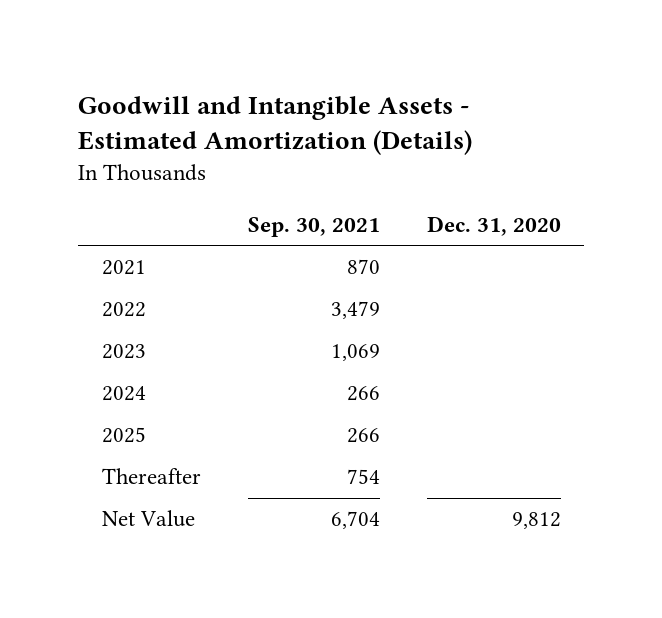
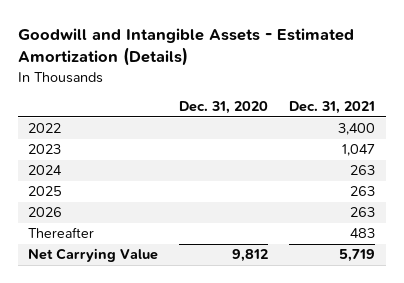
[247,216,380,237] Sep. 30, 2021 -> none
none -> [289,101,376,115] Dec. 31, 2021
[101,260,146,276] 2021 -> none
none -> [28,207,63,218] 2026
[101,510,195,528] Net Value -> [28,248,159,263] Net Carrying Value

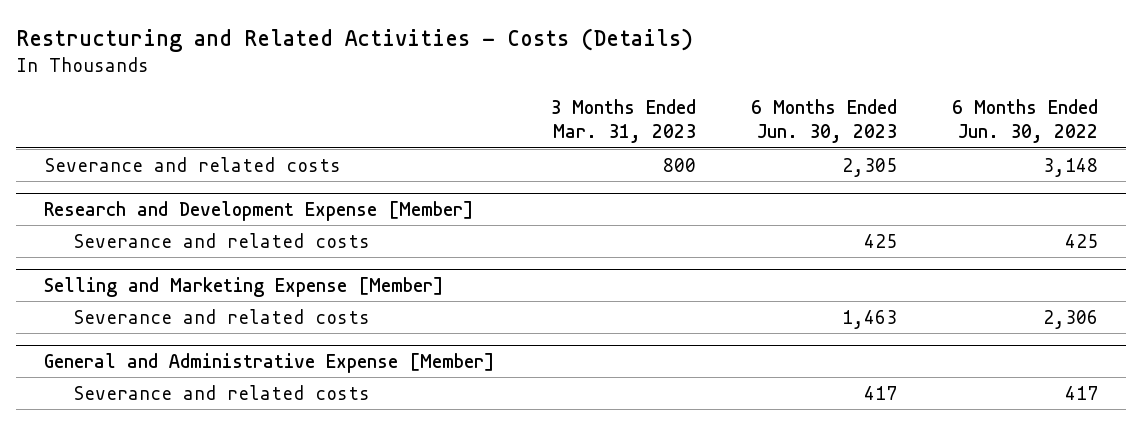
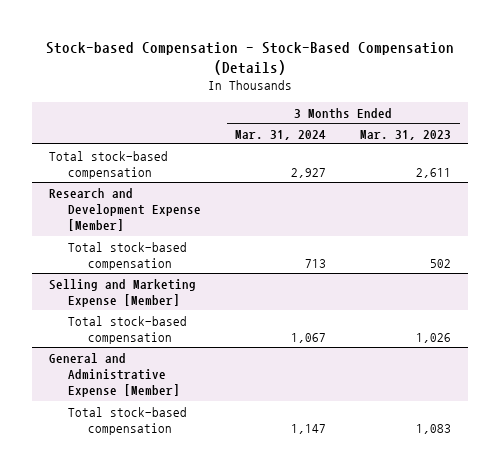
[16,28,694,53] Restructuring and Related Activities - Costs (Details) -> [45,41,454,75] Stock-based Compensation - Stock-Based Compensation (Details)
[751,98,898,144] 6 Months Ended Jun. 30, 2023 -> none
[952,98,1099,144] 6 Months Ended Jun. 30, 2022 -> none
none -> [235,129,327,140] Mar. 31, 2024
[44,156,342,172] Severance and related costs -> none
none -> [48,150,168,179] Total stock-based compensation
[72,232,370,248] Severance and related costs -> none
none -> [68,241,188,270] Total stock-based compensation
[72,308,370,324] Severance and related costs -> none
none -> [68,315,188,344] Total stock-based compensation
[72,384,370,400] Severance and related costs -> none
none -> [68,406,188,435] Total stock-based compensation

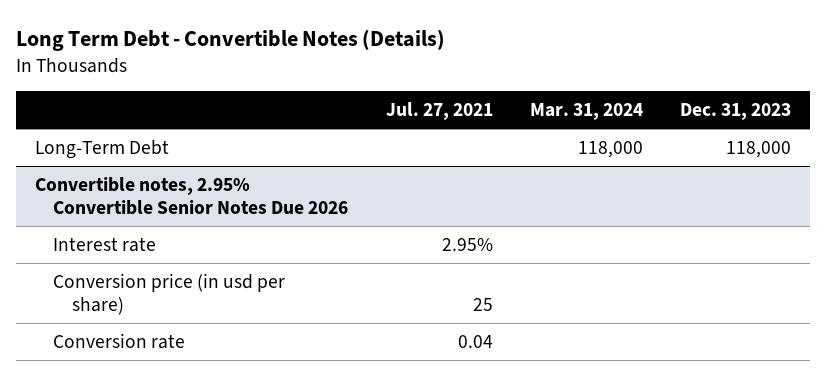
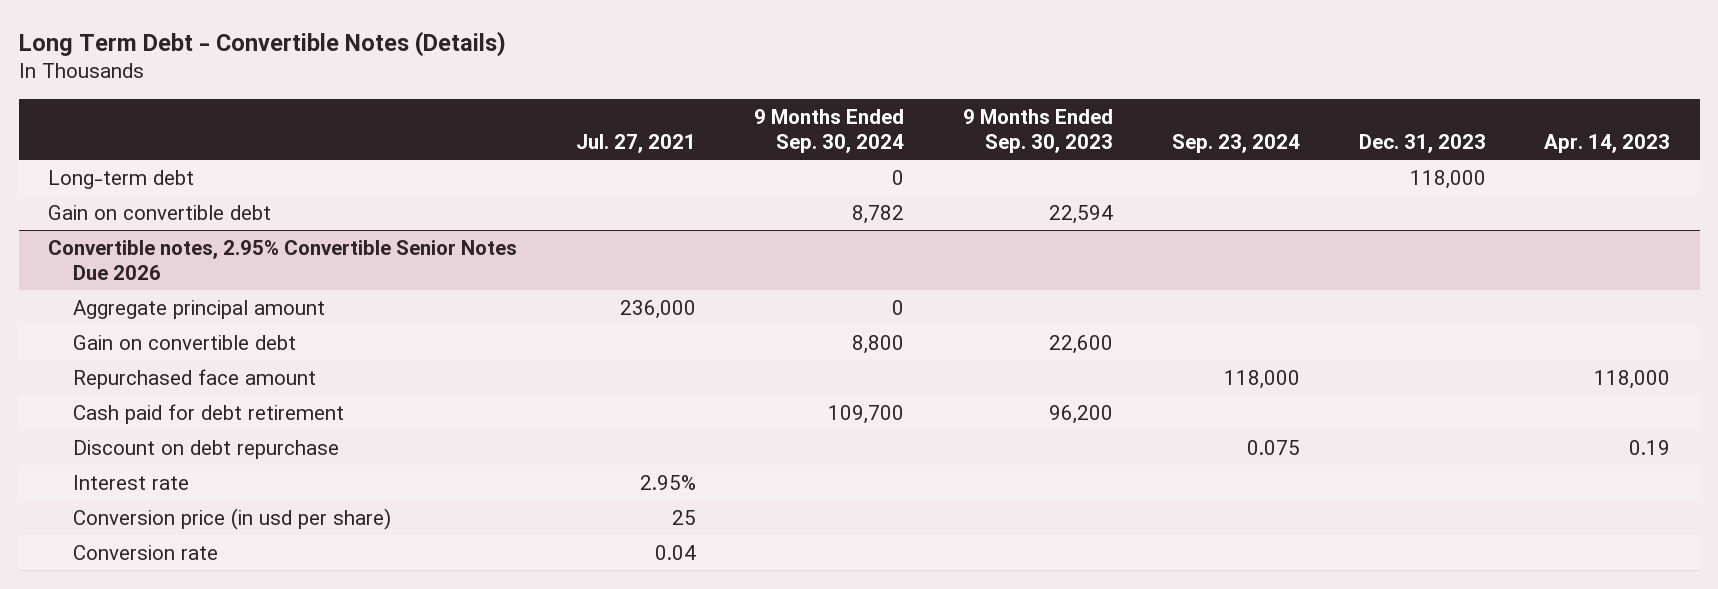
[529,103,643,121] Mar. 31, 2024 -> none
none -> [754,108,905,153] 9 Months Ended Sep. 30, 2024
none -> [963,108,1114,153] 9 Months Ended Sep. 30, 2023
none -> [1171,133,1300,153] Sep. 23, 2024
none -> [1544,133,1671,153] Apr. 14, 2023
[34,139,169,159] Long-Term Debt -> [47,169,194,189] Long-term debt
none -> [47,204,271,220] Gain on convertible debt
none -> [73,299,326,319] Aggregate principal amount
none -> [73,334,297,350] Gain on convertible debt
none -> [73,368,317,389] Repurchased face amount
none -> [73,403,345,424] Cash paid for debt retirement
none -> [73,439,340,459] Discount on debt repurchase

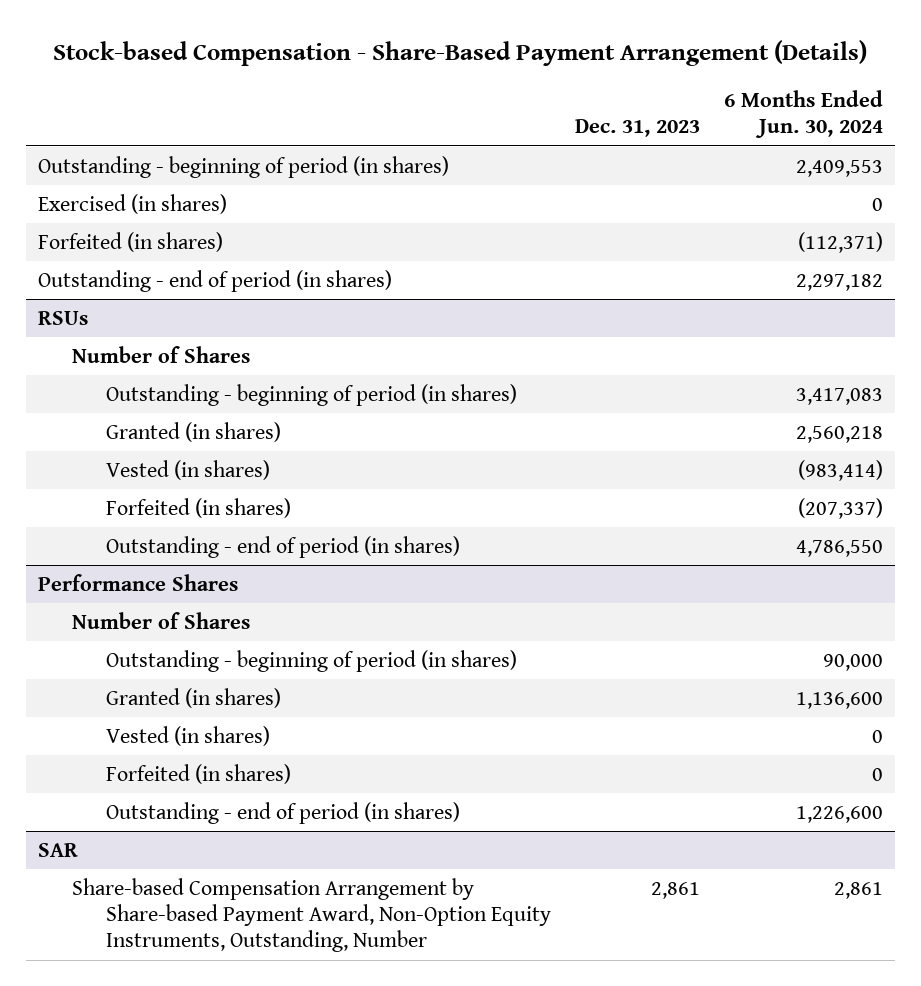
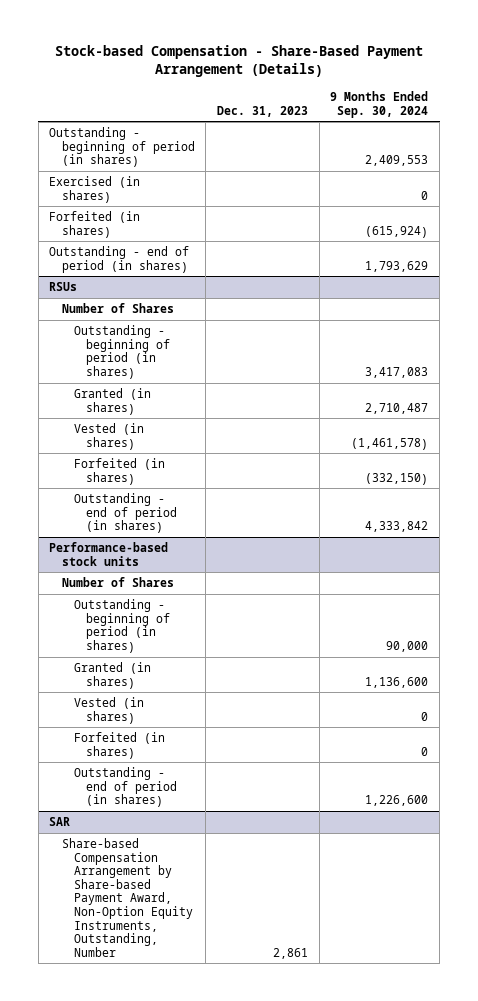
[723,89,883,139] 6 Months Ended Jun. 30, 2024 -> none
none -> [330,90,429,118] 9 Months Ended Sep. 30, 2024
[38,573,239,591] Performance Shares -> [49,542,169,566] Performance-based stock units

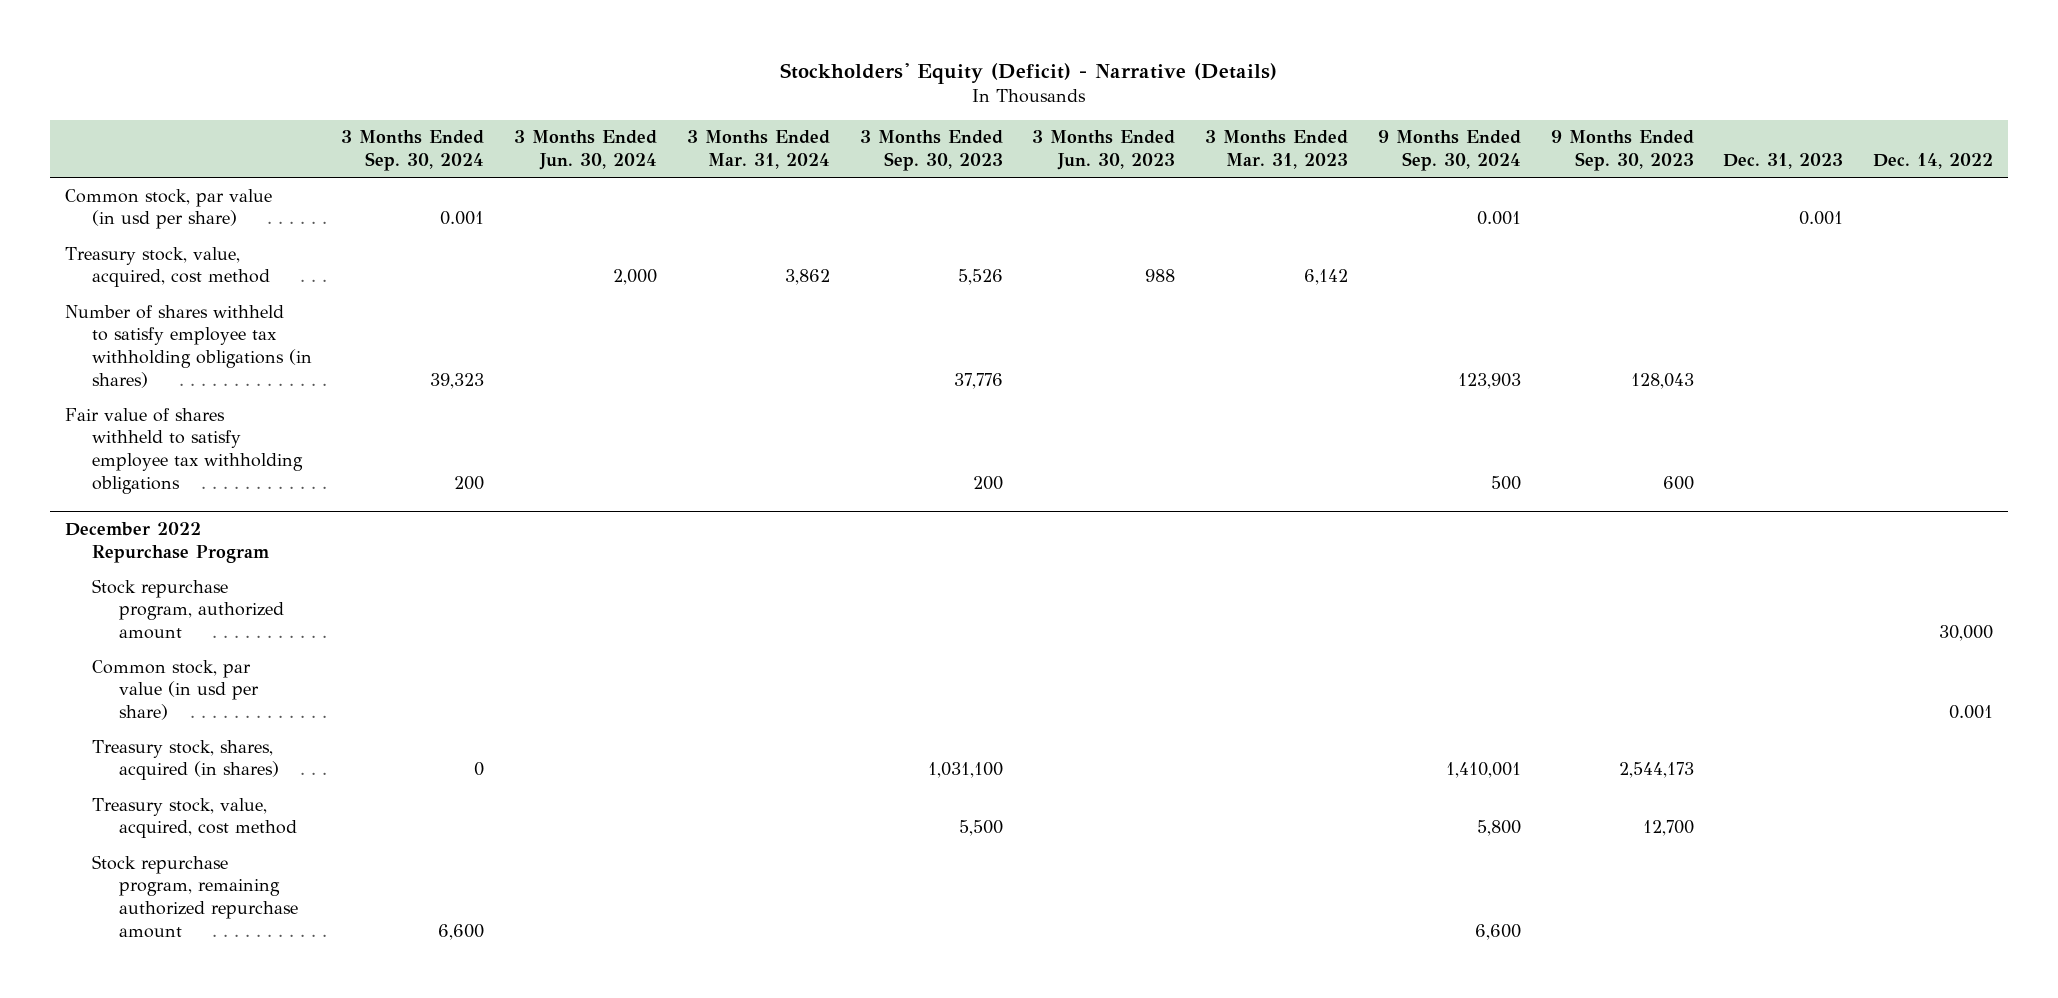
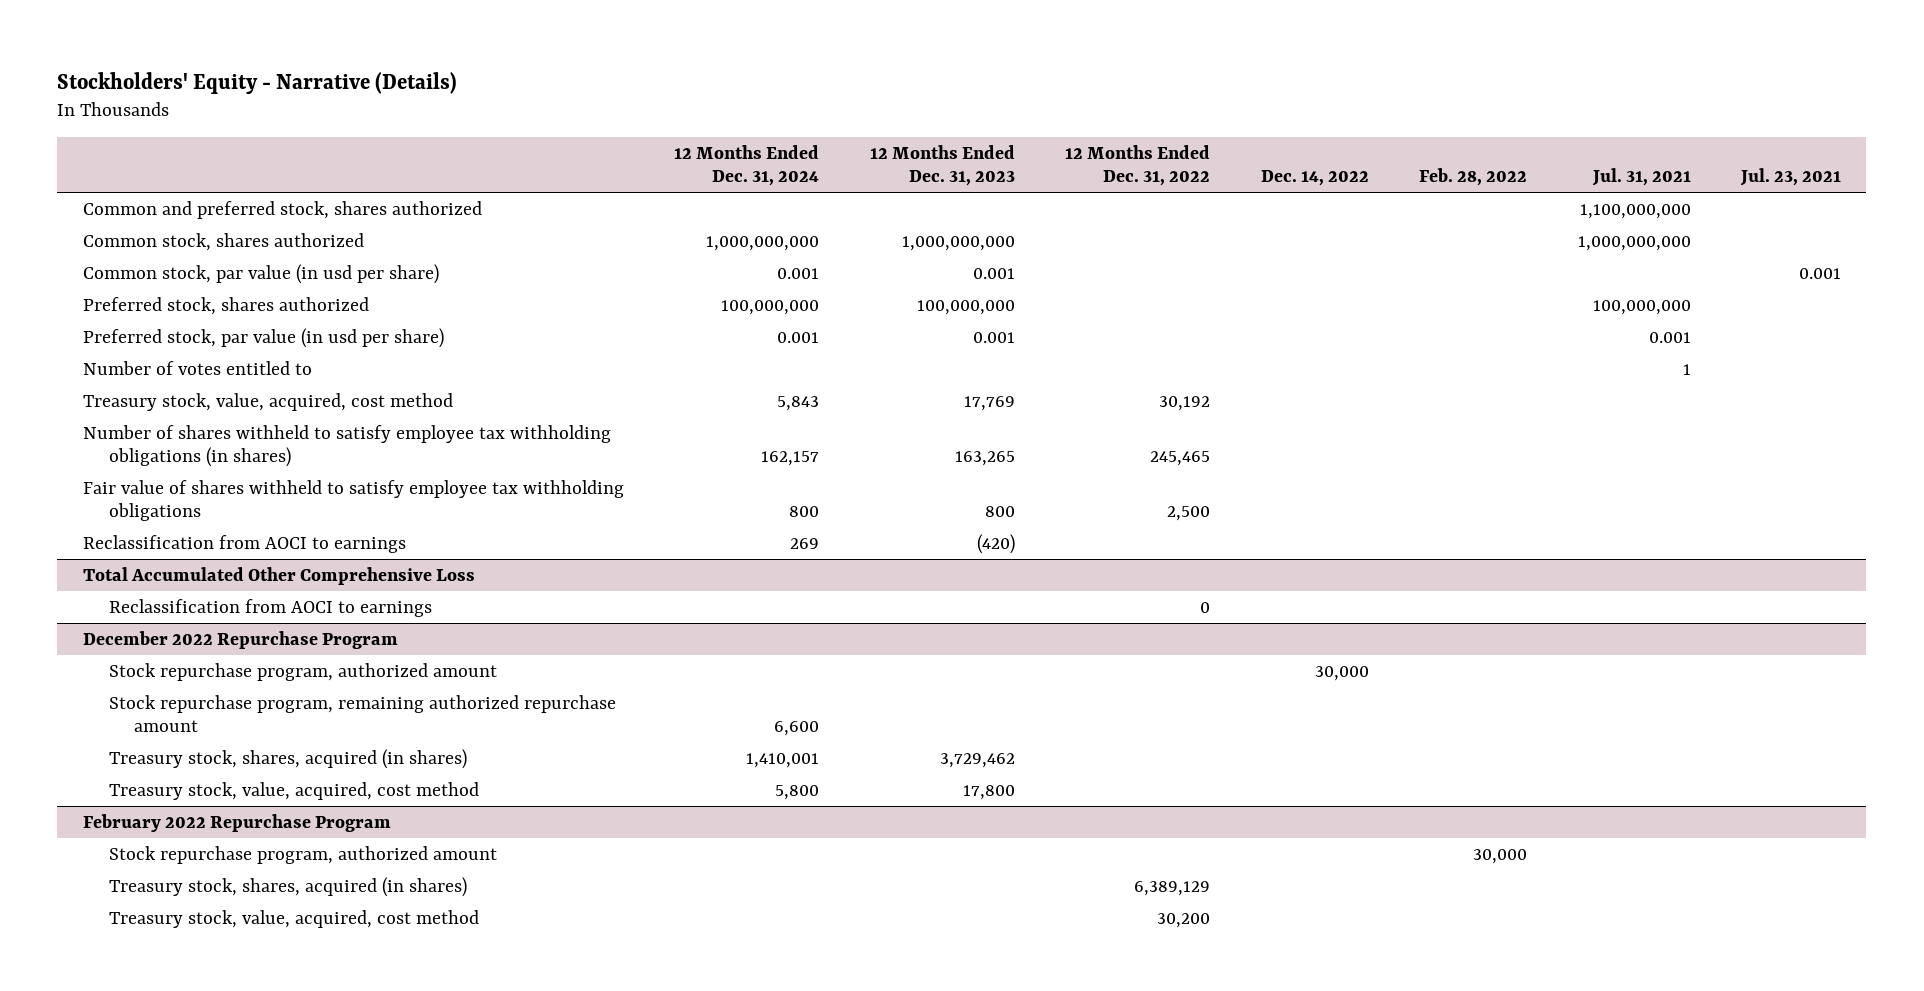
[779,62,1277,84] Stockholders' Equity (Deficit) - Narrative (Details) -> [57,71,458,94] Stockholders' Equity - Narrative (Details)
[341,130,485,172] 3 Months Ended Sep. 30, 2024 -> none
[514,130,658,171] 3 Months Ended Jun. 30, 2024 -> none
[686,130,830,170] 3 Months Ended Mar. 31, 2024 -> none
[859,130,1003,172] 3 Months Ended Sep. 30, 2023 -> none
[1032,130,1176,171] 3 Months Ended Jun. 30, 2023 -> none
[1205,130,1349,170] 3 Months Ended Mar. 31, 2023 -> none
[1377,130,1521,172] 9 Months Ended Sep. 30, 2024 -> none
[1550,130,1694,172] 9 Months Ended Sep. 30, 2023 -> none
[1723,153,1844,170] Dec. 31, 2023 -> none
none -> [674,144,820,187] 12 Months Ended Dec. 31, 2024
none -> [869,144,1015,187] 12 Months Ended Dec. 31, 2023
none -> [1065,144,1211,187] 12 Months Ended Dec. 31, 2022
none -> [1419,168,1528,187] Feb. 28, 2022
none -> [1591,168,1691,187] Jul. 31, 2021
none -> [1740,168,1842,187] Jul. 23, 2021
none -> [82,200,482,219] Common and preferred stock, shares authorized
none -> [82,232,364,251] Common stock, shares authorized
none -> [82,296,369,315] Preferred stock, shares authorized
none -> [82,327,444,348] Preferred stock, par value (in usd per share)
none -> [82,360,312,375] Number of votes entitled to
none -> [82,534,406,553] Reclassification from AOCI to earnings
none -> [82,566,475,585] Total Accumulated Other Comprehensive Loss
none -> [108,598,432,617] Reclassification from AOCI to earnings
[91,659,259,721] Common stock, par value (in usd per share) -> none
[91,854,298,939] Stock repurchase program, remaining authorized repurchase amount -> [108,694,616,733] Stock repurchase program, remaining authorized repurchase amount
none -> [82,813,391,832] February 2022 Repurchase Program
none -> [108,845,497,864] Stock repurchase program, authorized amount
none -> [108,876,467,897] Treasury stock, shares, acquired (in shares)
none -> [108,909,479,928] Treasury stock, value, acquired, cost method

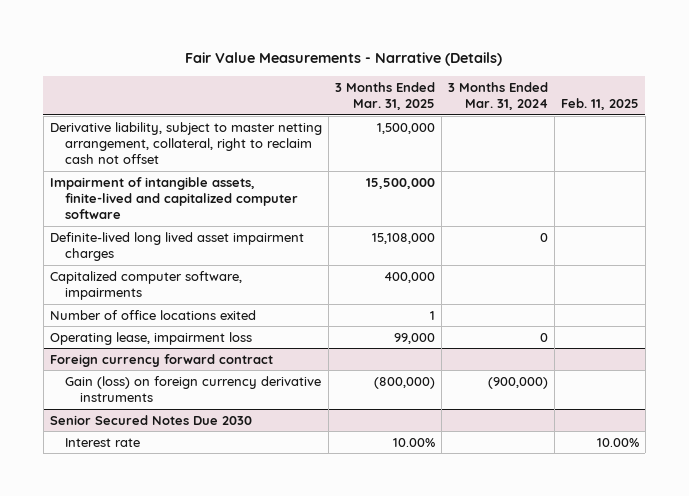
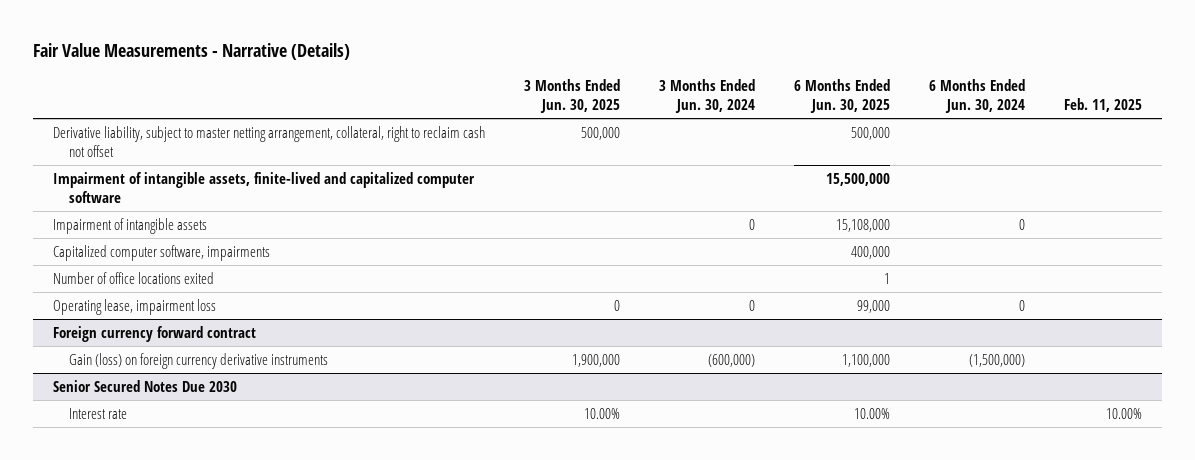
[334,81,435,111] 3 Months Ended Mar. 31, 2025 -> none
[447,81,548,111] 3 Months Ended Mar. 31, 2024 -> none
none -> [523,78,620,114] 3 Months Ended Jun. 30, 2025
none -> [658,78,755,114] 3 Months Ended Jun. 30, 2024
none -> [793,78,890,114] 6 Months Ended Jun. 30, 2025
none -> [928,78,1025,114] 6 Months Ended Jun. 30, 2024
[49,231,304,261] Definite-lived long lived asset impairment charges -> [52,217,207,234] Impairment of intangible assets

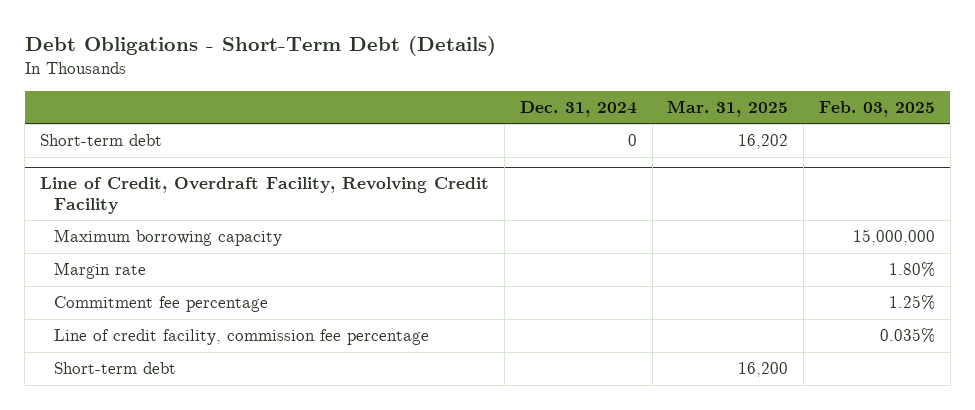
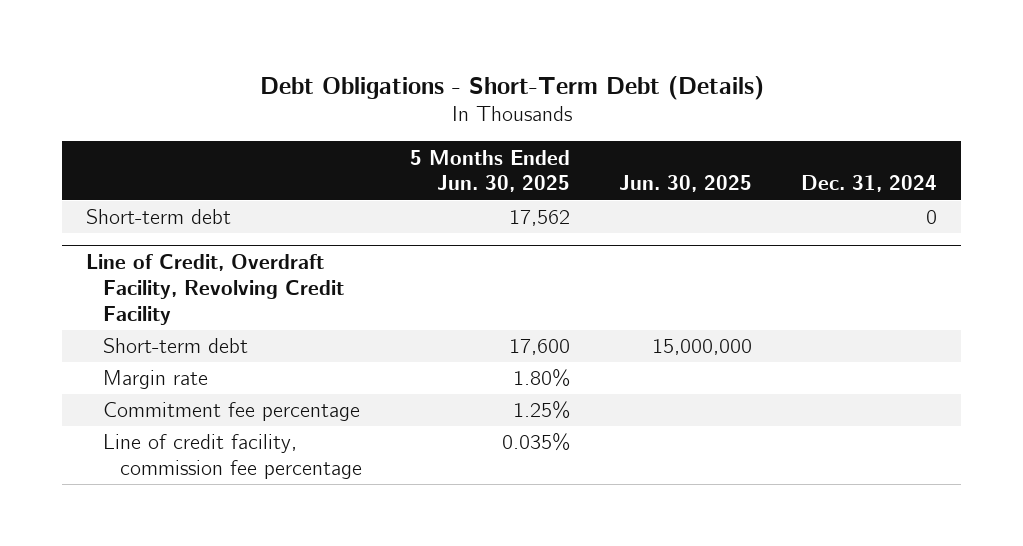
[667,99,789,117] Mar. 31, 2025 -> none
[819,100,936,117] Feb. 03, 2025 -> none
none -> [410,149,571,193] 5 Months Ended Jun. 30, 2025
none -> [619,175,753,193] Jun. 30, 2025
[53,229,282,247] Maximum borrowing capacity -> none
[53,362,176,375] Short-term debt -> [103,338,249,354] Short-term debt

